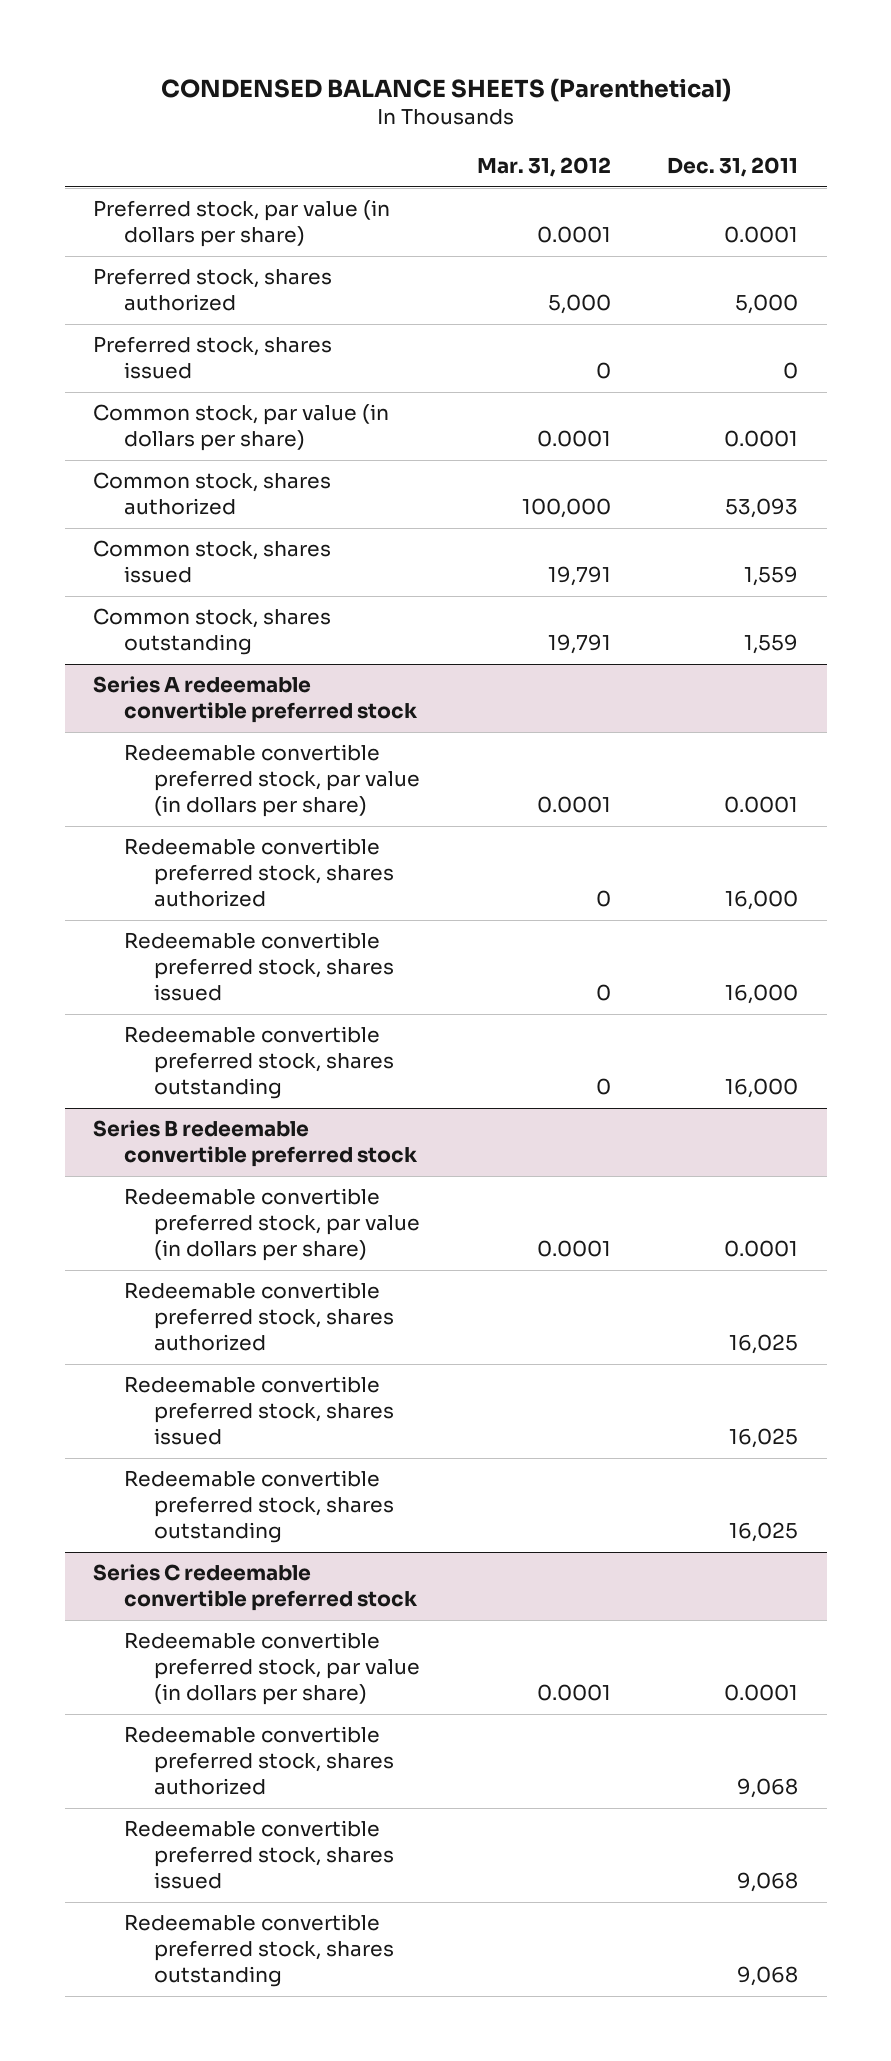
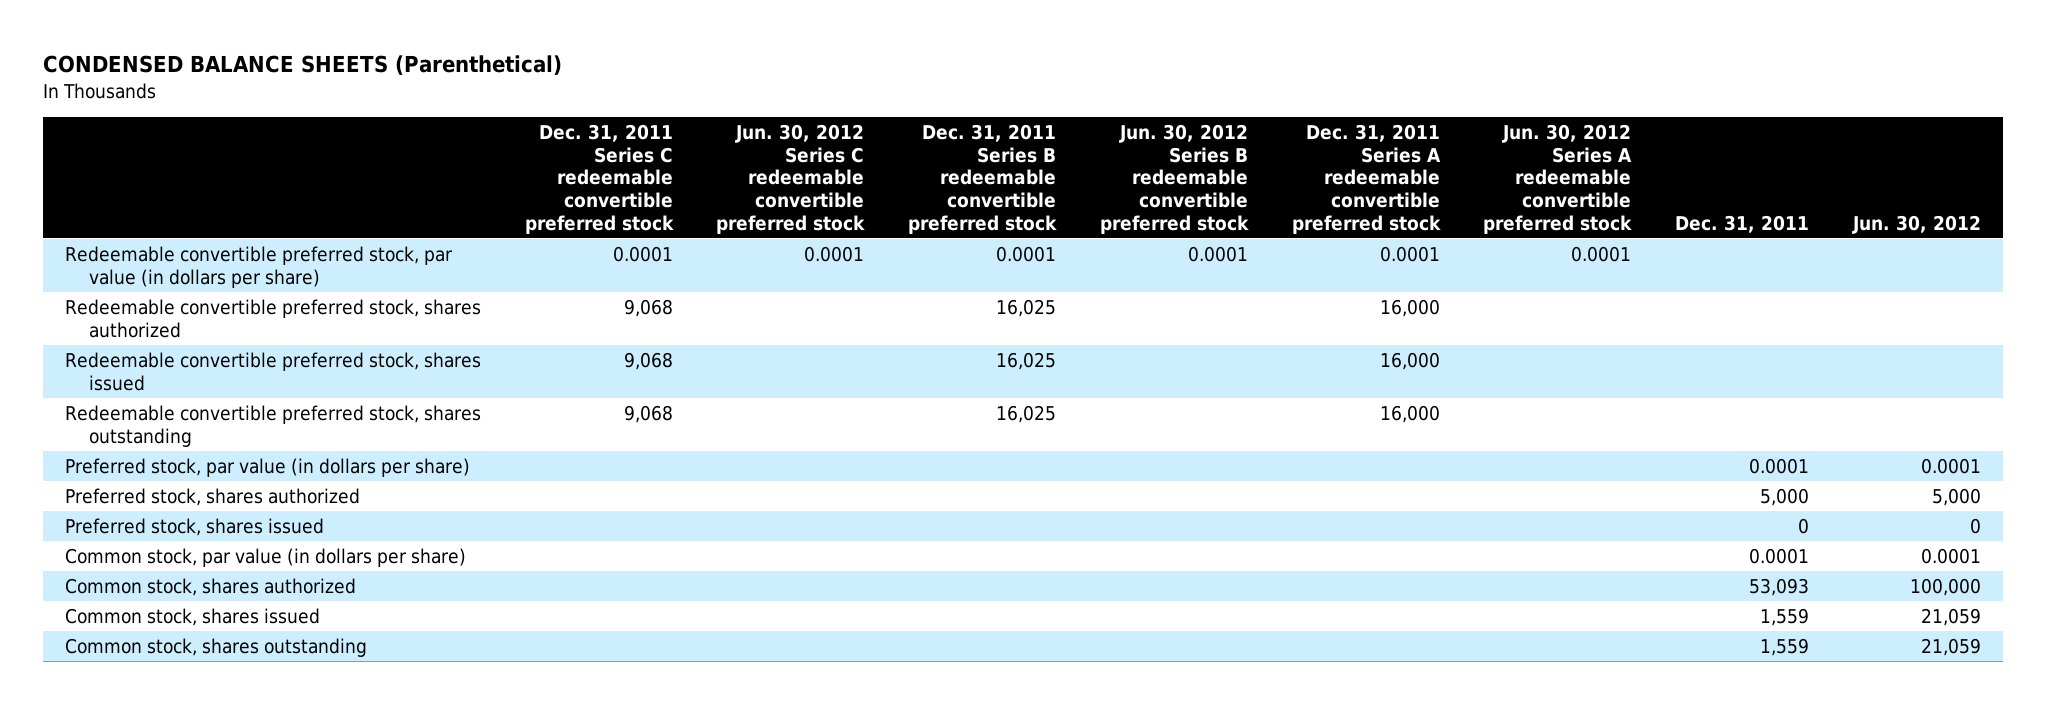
[476,157,611,178] Mar. 31, 2012 -> none
none -> [524,123,674,234] Dec. 31, 2011 Series C redeemable convertible preferred stock
none -> [716,123,866,234] Jun. 30, 2012 Series C redeemable convertible preferred stock
none -> [908,123,1058,234] Dec. 31, 2011 Series B redeemable convertible preferred stock
none -> [1099,123,1249,234] Jun. 30, 2012 Series B redeemable convertible preferred stock
none -> [1291,123,1441,234] Dec. 31, 2011 Series A redeemable convertible preferred stock
none -> [1483,123,1633,234] Jun. 30, 2012 Series A redeemable convertible preferred stock
none -> [1851,214,1981,234] Jun. 30, 2012
none -> [64,246,453,288] Redeemable convertible preferred stock, par value (in dollars per share)
none -> [64,299,481,338] Redeemable convertible preferred stock, shares authorized
none -> [64,352,481,391] Redeemable convertible preferred stock, shares issued
none -> [64,405,481,447] Redeemable convertible preferred stock, shares outstanding
[92,676,418,724] Series A redeemable convertible preferred stock -> none
[123,744,421,818] Redeemable convertible preferred stock, par value (in dollars per share) -> none
[123,838,395,908] Redeemable convertible preferred stock, shares authorized -> none
[123,932,395,1002] Redeemable convertible preferred stock, shares issued -> none
[123,1026,395,1100] Redeemable convertible preferred stock, shares outstanding -> none
[92,1120,418,1168] Series B redeemable convertible preferred stock -> none
[123,1188,421,1262] Redeemable convertible preferred stock, par value (in dollars per share) -> none
[123,1282,395,1352] Redeemable convertible preferred stock, shares authorized -> none
[123,1376,395,1446] Redeemable convertible preferred stock, shares issued -> none
[123,1470,395,1544] Redeemable convertible preferred stock, shares outstanding -> none
[92,1564,418,1612] Series C redeemable convertible preferred stock -> none
[123,1632,421,1706] Redeemable convertible preferred stock, par value (in dollars per share) -> none
[123,1726,395,1796] Redeemable convertible preferred stock, shares authorized -> none
[123,1820,395,1890] Redeemable convertible preferred stock, shares issued -> none
[123,1914,395,1988] Redeemable convertible preferred stock, shares outstanding -> none

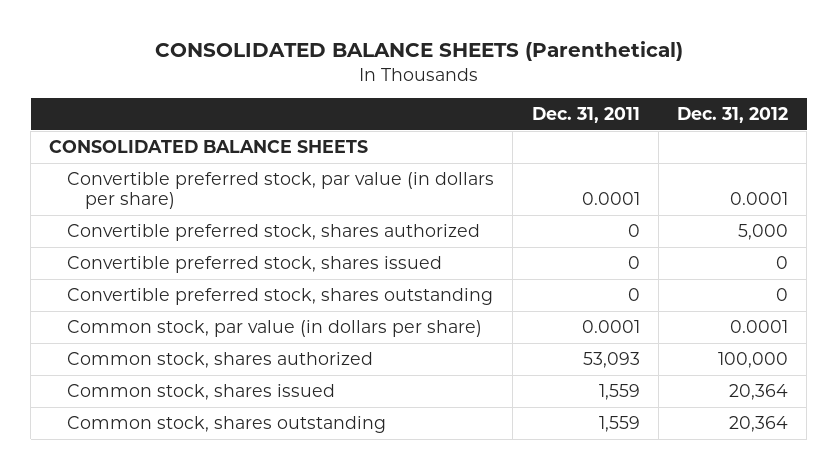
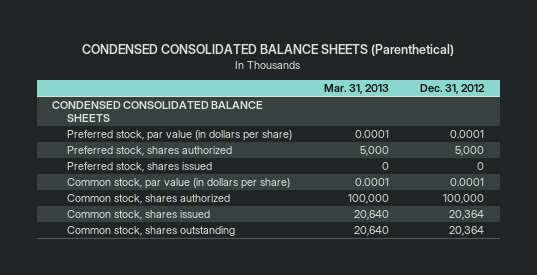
[154,41,683,62] CONSOLIDATED BALANCE SHEETS (Parenthetical) -> [82,43,455,56] CONDENSED CONSOLIDATED BALANCE SHEETS (Parenthetical)
[531,107,640,124] Dec. 31, 2011 -> none
none -> [323,83,389,94] Mar. 31, 2013
[66,287,493,305] Convertible preferred stock, shares outstanding -> none
[49,139,369,153] CONSOLIDATED BALANCE SHEETS -> [52,101,264,123] CONDENSED CONSOLIDATED BALANCE SHEETS
[66,171,494,210] Convertible preferred stock, par value (in dollars per share) -> [67,130,293,142] Preferred stock, par value (in dollars per share)
[66,223,480,241] Convertible preferred stock, shares authorized -> [67,146,233,157] Preferred stock, shares authorized
[66,255,442,273] Convertible preferred stock, shares issued -> [67,162,213,173] Preferred stock, shares issued

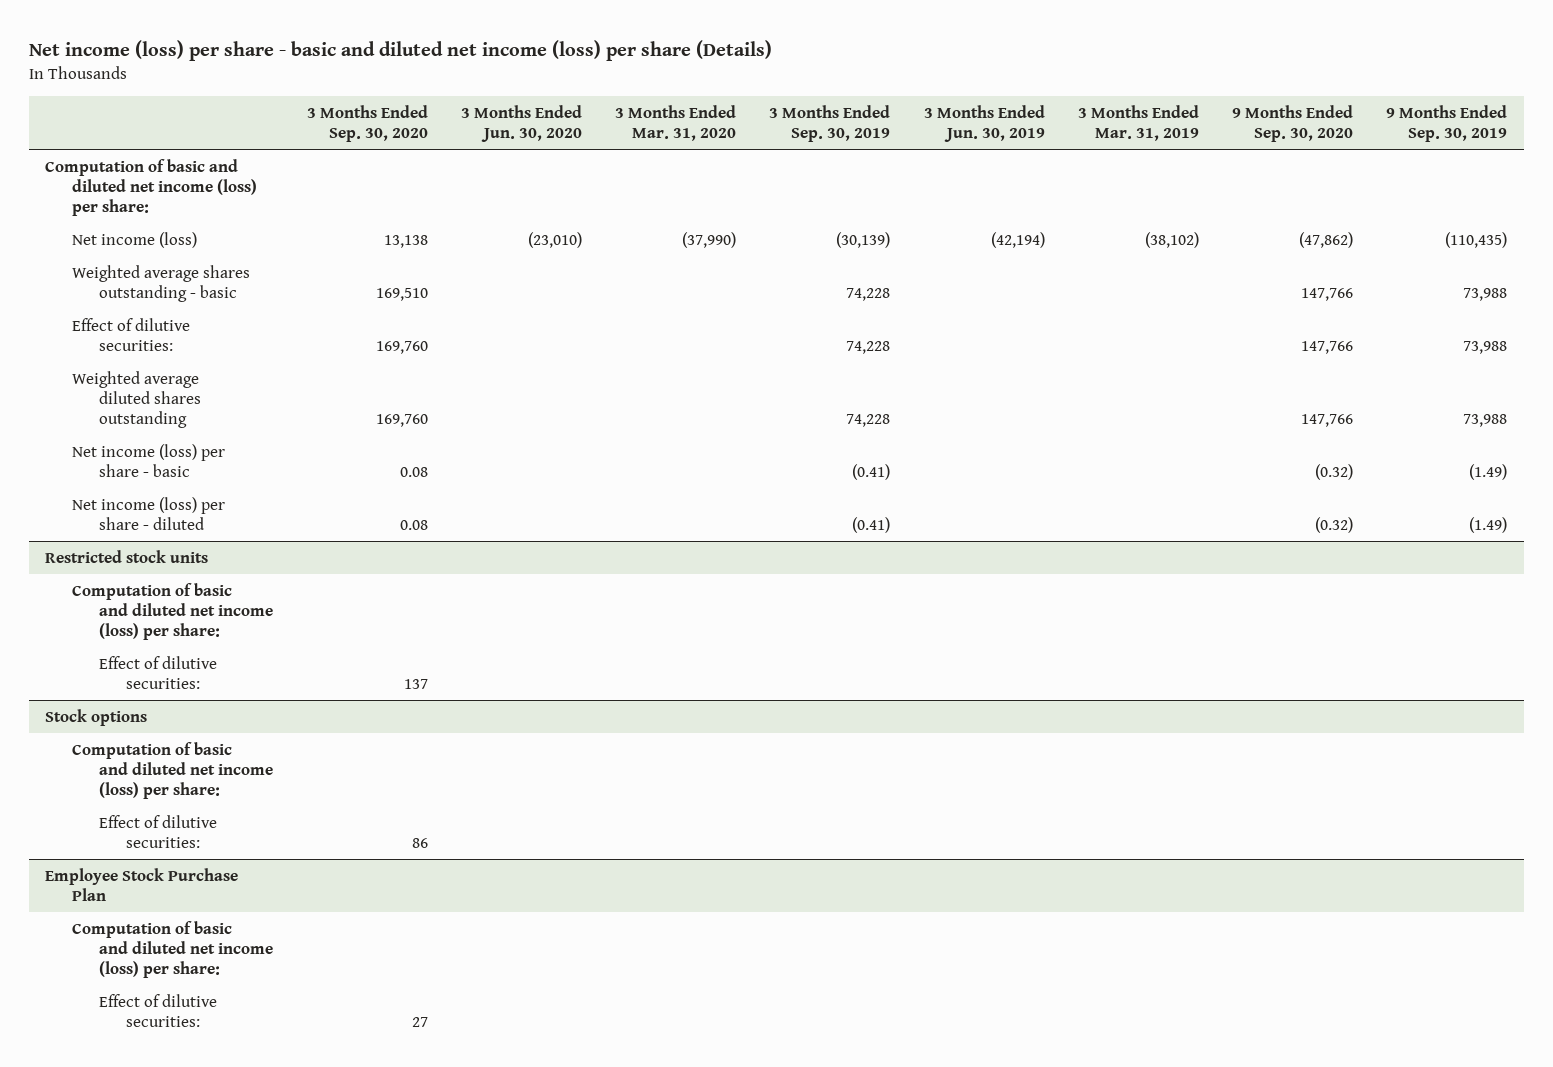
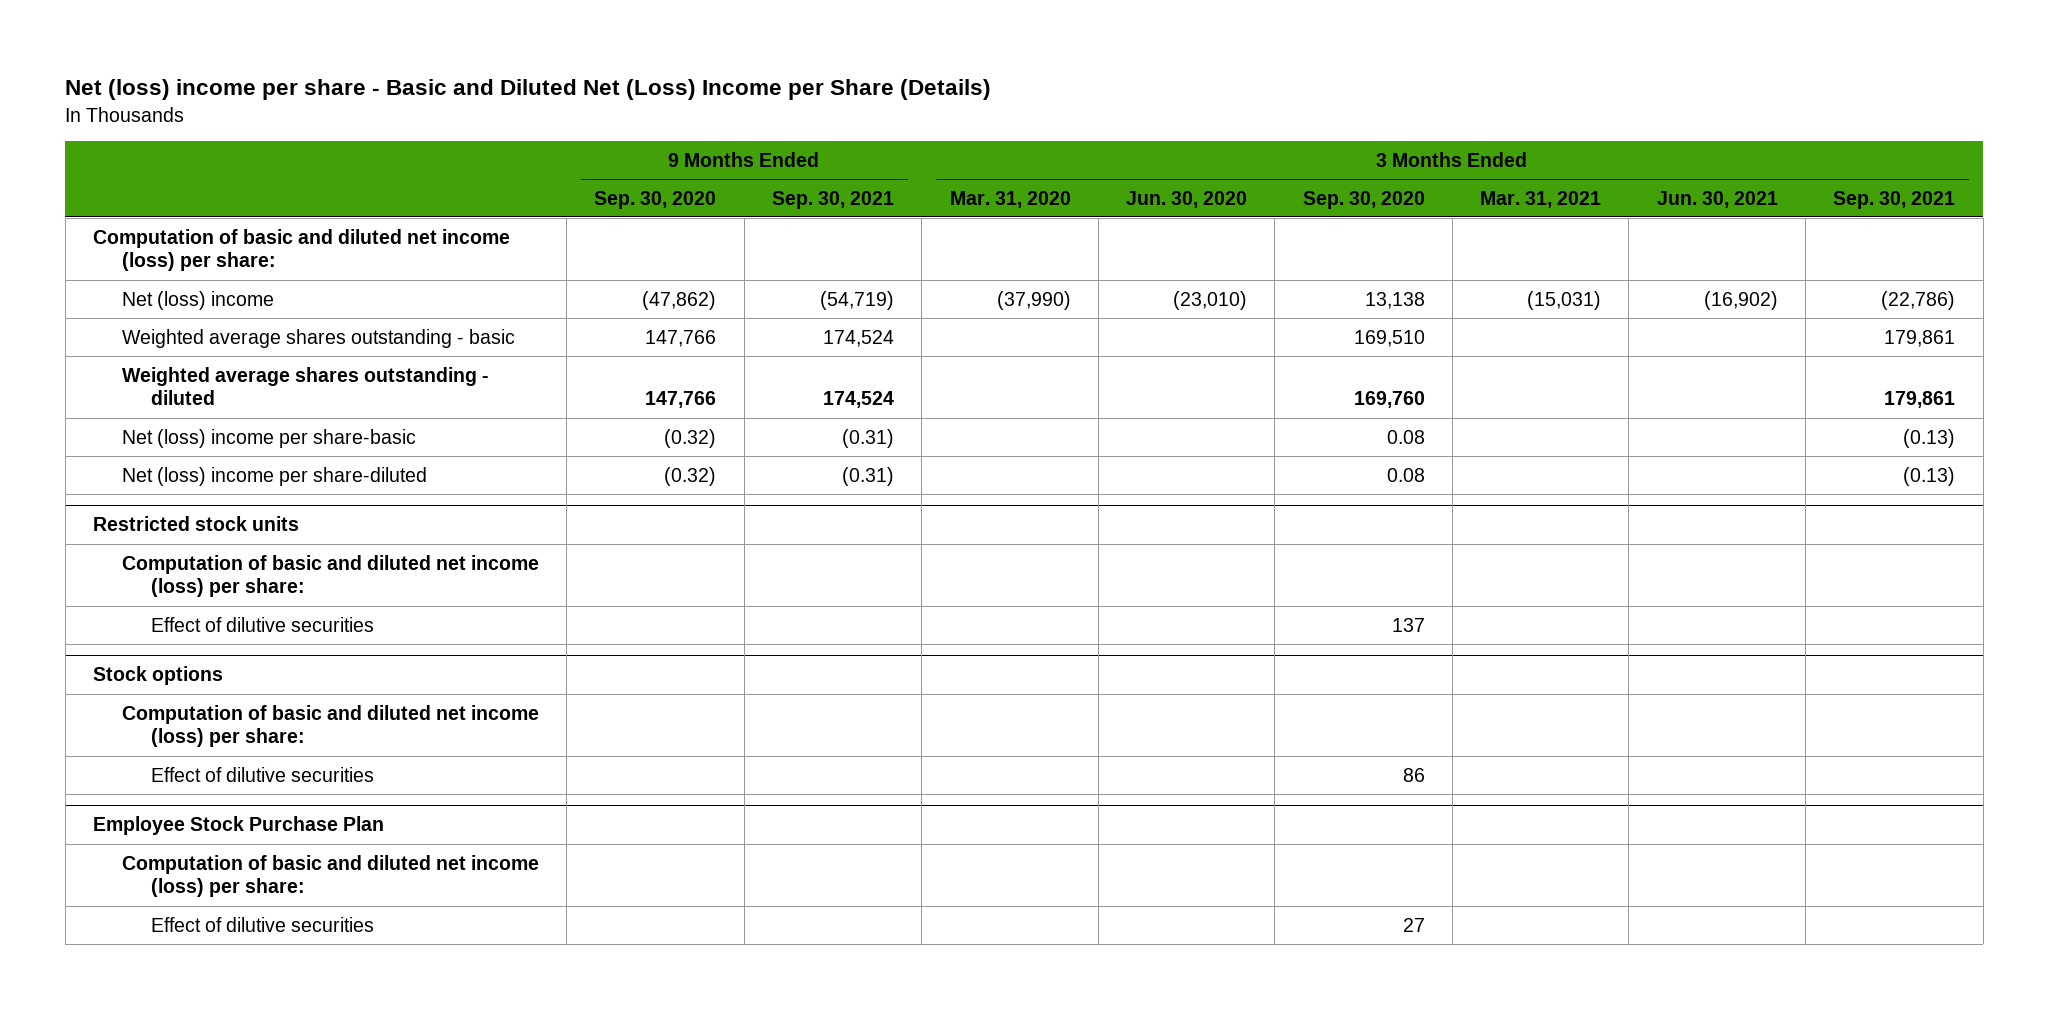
[28,39,772,61] Net income (loss) per share - basic and diluted net income (loss) per share (Details) -> [65,79,992,101] Net (loss) income per share - Basic and Diluted Net (Loss) Income per Share (Details)
[769,104,891,142] 3 Months Ended Sep. 30, 2019 -> none
[923,104,1045,142] 3 Months Ended Jun. 30, 2019 -> none
[1077,104,1199,141] 3 Months Ended Mar. 31, 2019 -> none
[1386,104,1508,142] 9 Months Ended Sep. 30, 2019 -> none
none -> [772,190,895,209] Sep. 30, 2021
none -> [1480,190,1602,208] Mar. 31, 2021
none -> [1656,190,1778,208] Jun. 30, 2021
none -> [1833,190,1956,209] Sep. 30, 2021
[72,231,198,248] Net income (loss) -> [121,290,274,310] Net (loss) income
[72,317,191,352] Effect of dilutive securities: -> none
[72,370,202,429] Weighted average diluted shares outstanding -> [121,366,489,406] Weighted average shares outstanding - diluted
[72,443,226,478] Net income (loss) per share - basic -> [121,428,416,448] Net (loss) income per share-basic
[72,496,226,531] Net income (loss) per share - diluted -> [121,466,427,486] Net (loss) income per share-diluted
[99,655,218,690] Effect of dilutive securities: -> [150,616,374,632] Effect of dilutive securities
[99,814,218,849] Effect of dilutive securities: -> [150,766,374,782] Effect of dilutive securities
[99,993,218,1028] Effect of dilutive securities: -> [150,916,374,932] Effect of dilutive securities

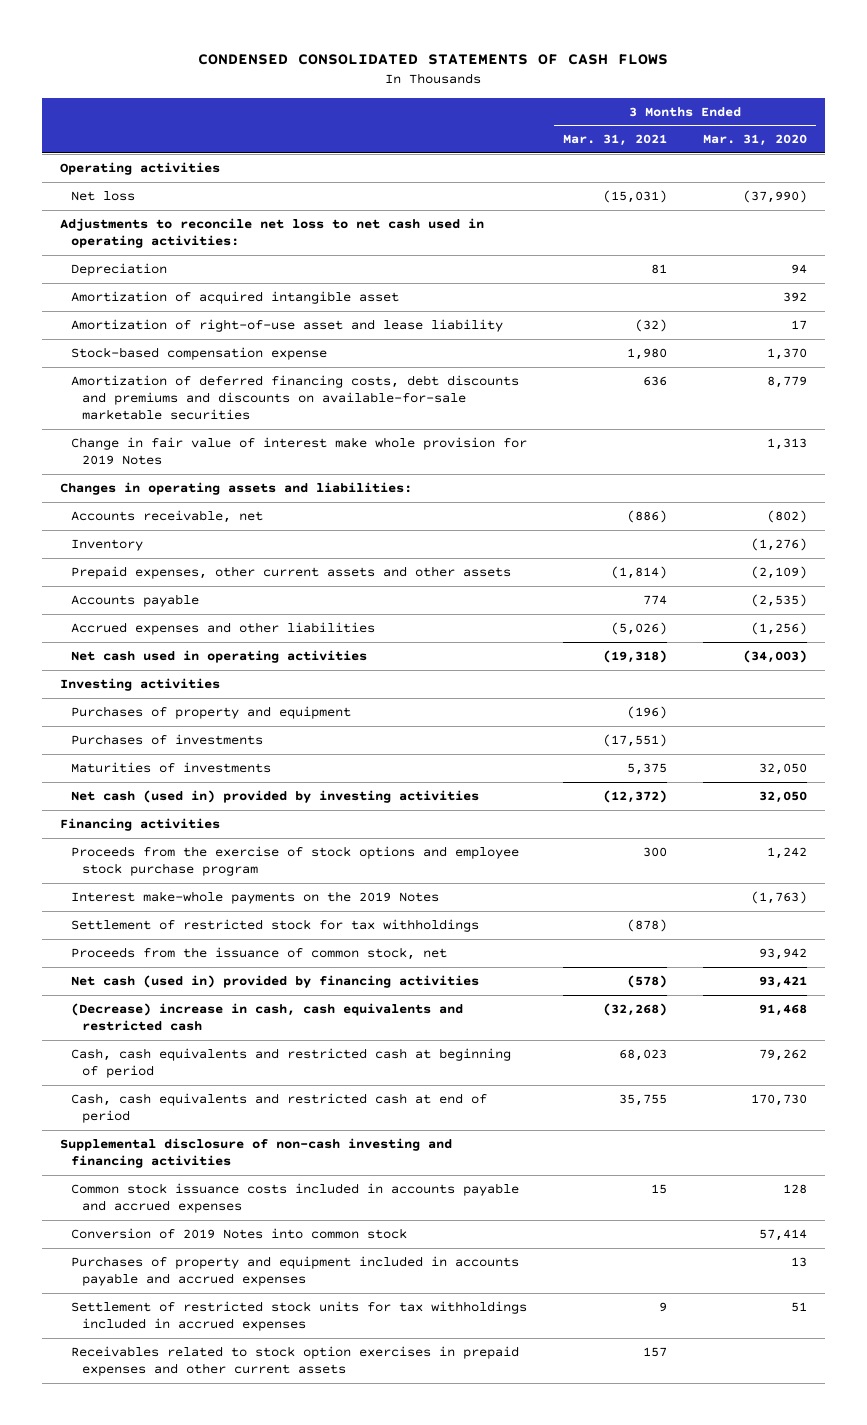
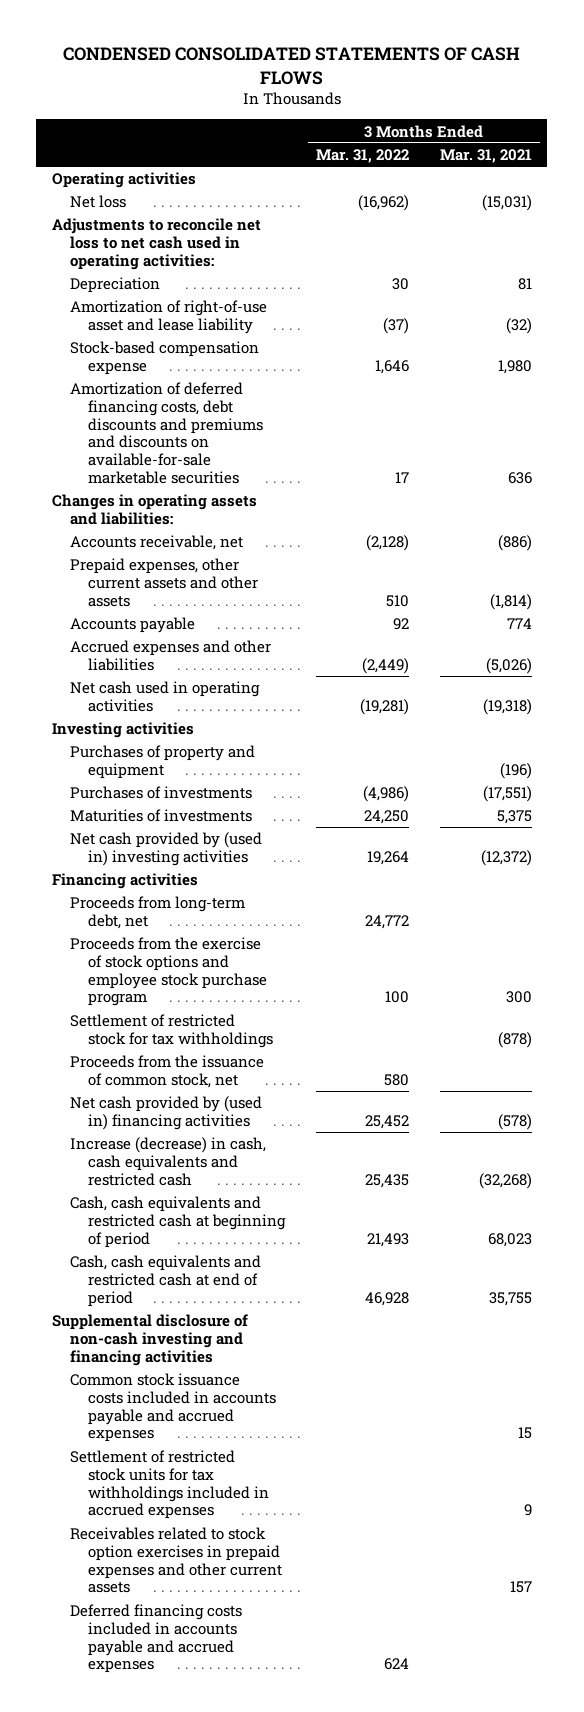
[702,134,807,147] Mar. 31, 2020 -> none
none -> [316,148,410,163] Mar. 31, 2022
[70,291,399,305] Amortization of acquired intangible asset -> none
[70,437,527,466] Change in fair value of interest make whole provision for 2019 Notes -> none
[70,539,143,552] Inventory -> none
[70,790,479,804] Net cash (used in) provided by investing activities -> [70,832,263,866] Net cash provided by (used in) investing activities
none -> [70,896,246,929] Proceeds from long-term debt, net
[70,891,439,905] Interest make-whole payments on the 2019 Notes -> none
[70,975,479,989] Net cash (used in) provided by financing activities -> [70,1096,263,1130] Net cash provided by (used in) financing activities
[70,1003,463,1032] (Decrease) increase in cash, cash equivalents and restricted cash -> [70,1137,267,1186] Increase (decrease) in cash, cash equivalents and restricted cash
[70,1228,407,1240] Conversion of 2019 Notes into common stock -> none
[70,1256,519,1287] Purchases of property and equipment included in accounts payable and accrued expenses -> none
none -> [70,1604,243,1674] Deferred financing costs included in accounts payable and accrued expenses

